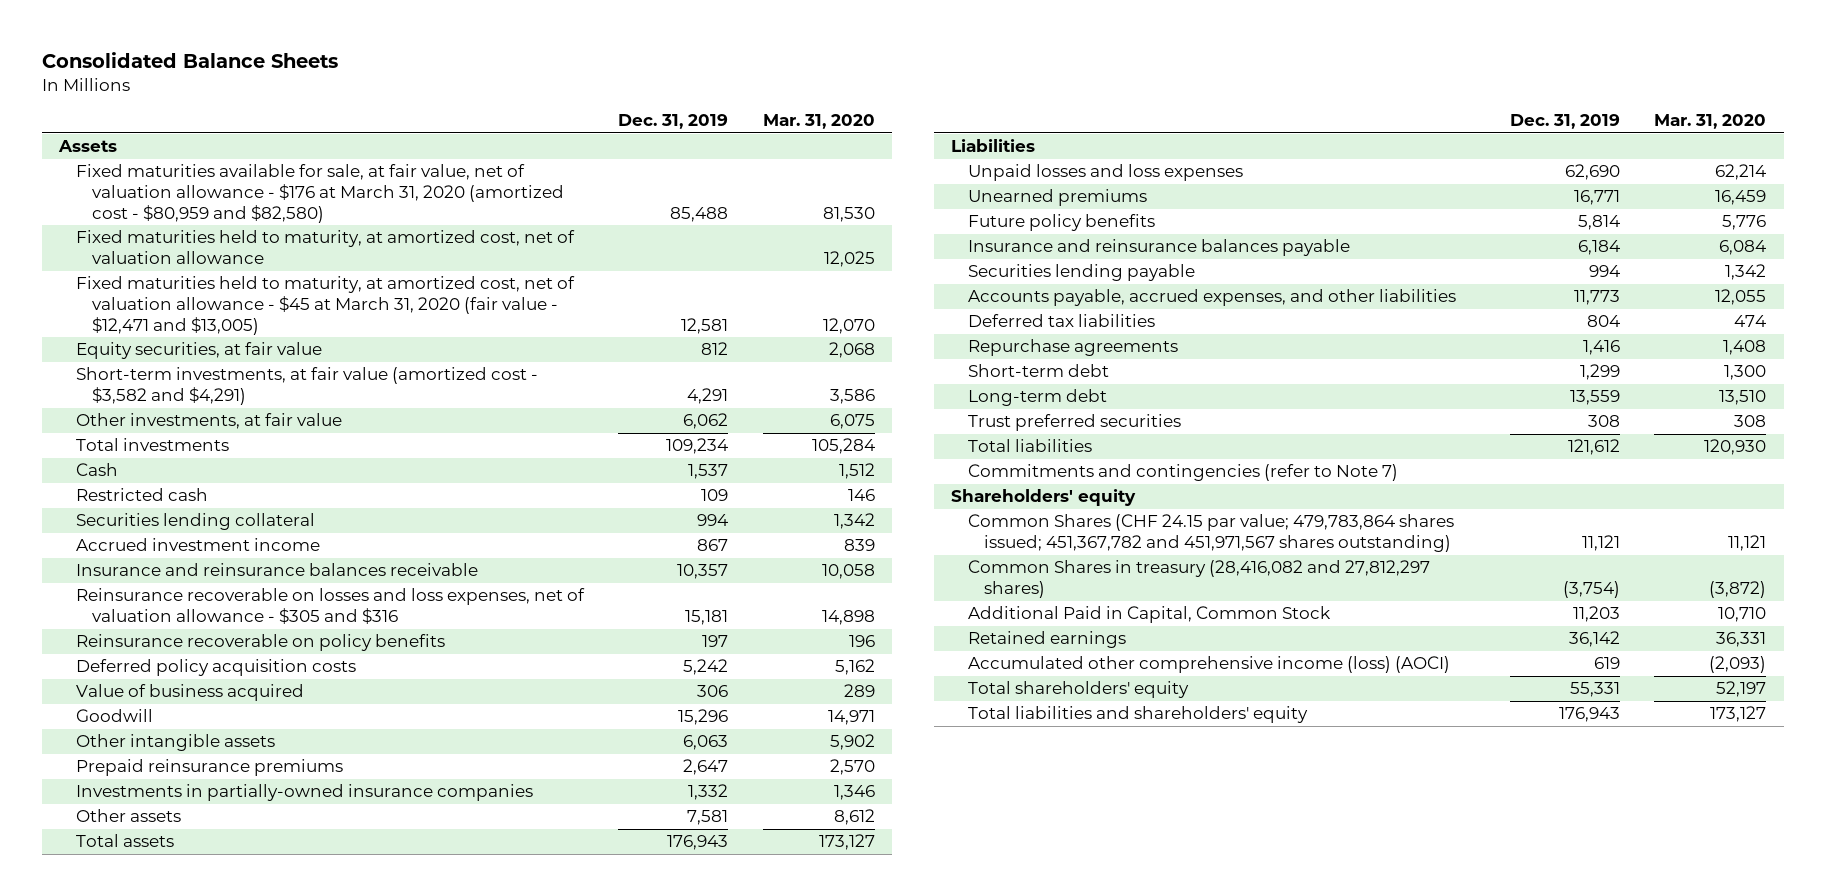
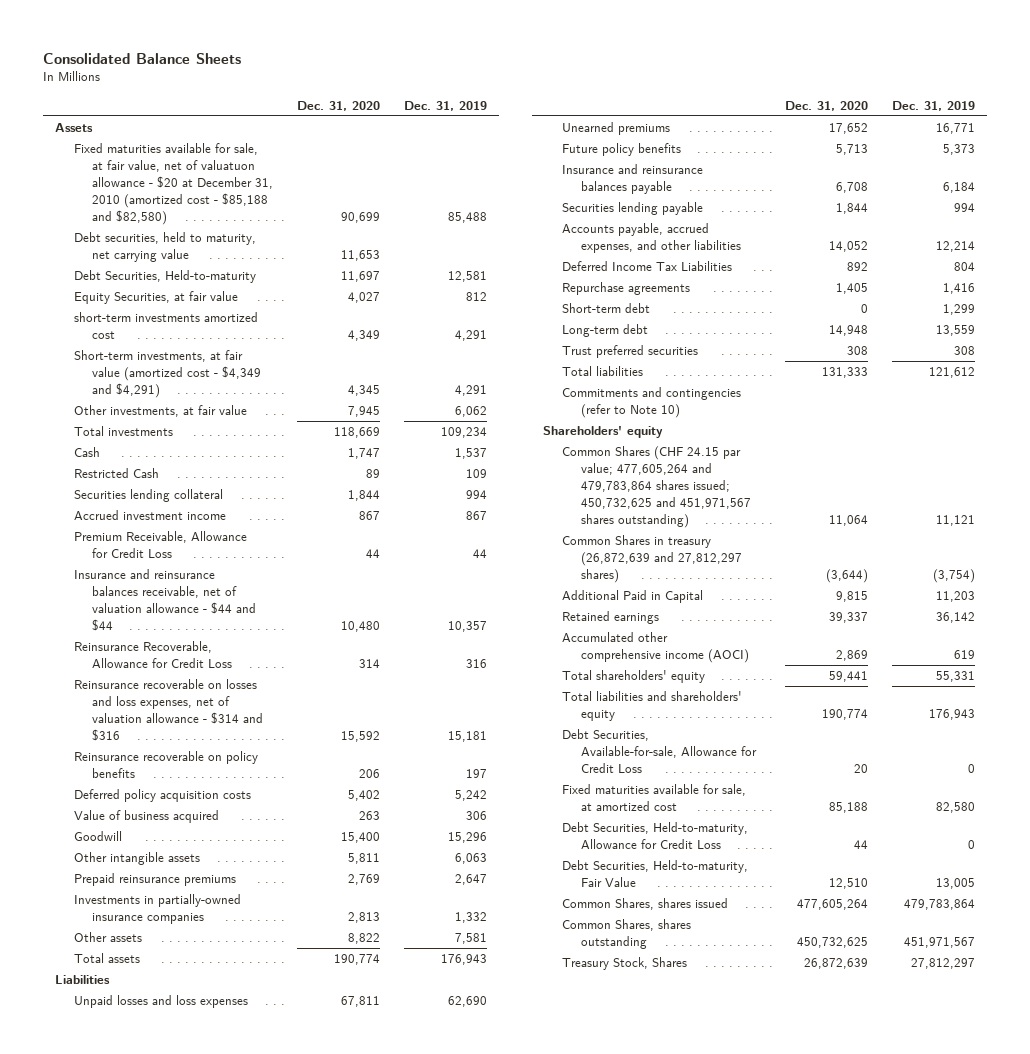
[762,113,875,129] Mar. 31, 2020 -> none
none -> [297,100,381,111] Dec. 31, 2020
[75,164,565,223] Fixed maturities available for sale, at fair value, net of valuation allowance - $176 at March 31, 2020 (amortized cost - $80,959 and $82,580) -> [73,143,274,225] Fixed maturities available for sale, at fair value, net of valuatuon allowance - $20 at December 31, 2010 (amortized cost - $85,188 and $82,580)
[75,230,575,264] Fixed maturities held to maturity, at amortized cost, net of valuation allowance -> [73,232,256,263] Debt securities, held to maturity, net carrying value
[75,276,575,335] Fixed maturities held to maturity, at amortized cost, net of valuation allowance - $45 at March 31, 2020 (fair value - $12,471 and $13,005) -> [73,270,256,284] Debt Securities, Held-to-maturity
[75,342,322,360] Equity securities, at fair value -> [73,291,238,305] Equity Securities, at fair value
none -> [73,312,258,340] short-term investments amortized cost
[75,367,538,405] Short-term investments, at fair value (amortized cost - $3,582 and $4,291) -> [73,350,262,398] Short-term investments, at fair value (amortized cost - $4,349 and $4,291)
[75,488,208,502] Restricted cash -> [73,468,159,479] Restricted Cash
none -> [73,531,247,559] Premium Receivable, Allowance for Credit Loss
[75,563,478,577] Insurance and reinsurance balances receivable -> [73,569,257,631] Insurance and reinsurance balances receivable, net of valuation allowance - $44 and $44
none -> [73,641,233,669] Reinsurance Recoverable, Allowance for Credit Loss
[75,588,585,624] Reinsurance recoverable on losses and loss expenses, net of valuation allowance - $305 and $316 -> [73,679,264,741] Reinsurance recoverable on losses and loss expenses, net of valuation allowance - $314 and $316
[1578,215,1621,231] 5,814 -> [943,144,976,156] 5,373
[1574,290,1621,306] 11,773 -> [936,241,976,253] 12,214
[967,314,1155,328] Deferred tax liabilities -> [562,261,733,272] Deferred Income Tax Liabilities
[967,464,1398,482] Commitments and contingencies (refer to Note 7) -> [562,387,742,419] Commitments and contingencies (refer to Note 10)
[967,514,1454,552] Common Shares (CHF 24.15 par value; 479,783,864 shares issued; 451,367,782 and 451,971,567 shares outstanding) -> [562,446,751,528] Common Shares (CHF 24.15 par value; 477,605,264 and 479,783,864 shares issued; 450,732,625 and 451,971,567 shares outstanding)
[967,560,1430,598] Common Shares in treasury (28,416,082 and 27,812,297 shares) -> [562,535,742,583] Common Shares in treasury (26,872,639 and 27,812,297 shares)
[967,606,1331,624] Additional Paid in Capital, Common Stock -> [562,590,704,604] Additional Paid in Capital
[967,656,1450,674] Accumulated other comprehensive income (loss) (AOCI) -> [562,632,749,664] Accumulated other comprehensive income (AOCI)
none -> [562,729,757,773] Debt Securities, Available-for-sale, Allowance for Credit Loss
none -> [562,784,747,812] Fixed maturities available for sale, at amortized cost
none -> [562,822,749,850] Debt Securities, Held-to-maturity, Allowance for Credit Loss
none -> [562,860,749,888] Debt Securities, Held-to-maturity, Fair Value
none -> [562,898,729,911] Common Shares, shares issued
none -> [562,919,692,950] Common Shares, shares outstanding
none -> [562,957,688,971] Treasury Stock, Shares

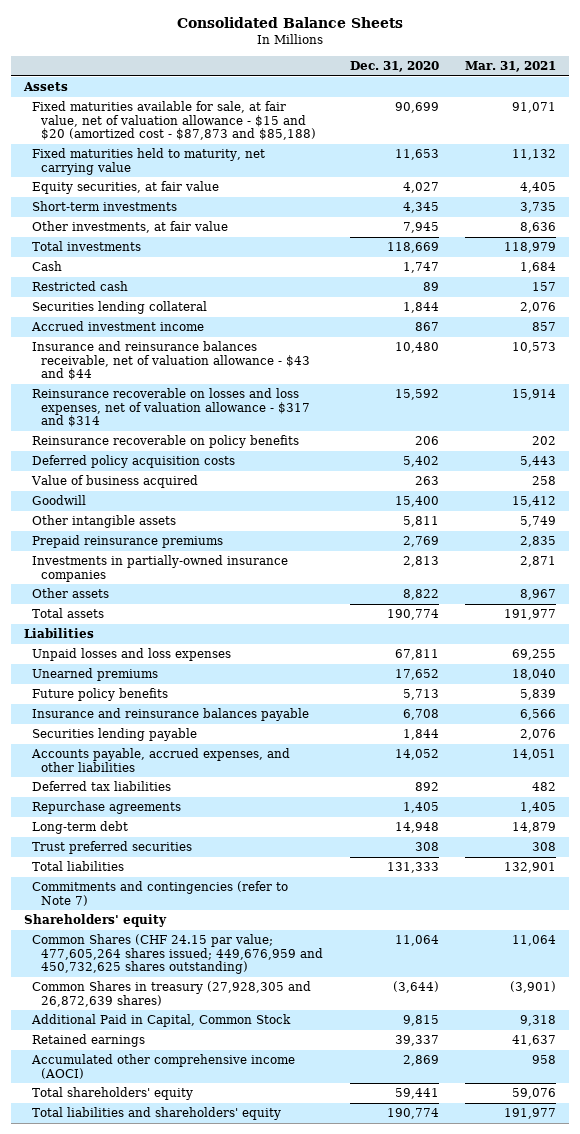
[403,100,487,111] Dec. 31, 2019 -> none
none -> [465,60,557,72] Mar. 31, 2021
[73,270,256,284] Debt Securities, Held-to-maturity -> none
[73,312,258,340] short-term investments amortized cost -> none
[73,143,274,225] Fixed maturities available for sale, at fair value, net of valuatuon allowance - $20 at December 31, 2010 (amortized cost - $85,188 and $82,580) -> [32,101,317,140] Fixed maturities available for sale, at fair value, net of valuation allowance - $15 and $20 (amortized cost - $87,873 and $85,188)
[73,232,256,263] Debt securities, held to maturity, net carrying value -> [32,148,266,175] Fixed maturities held to maturity, net carrying value
[73,291,238,305] Equity Securities, at fair value -> [32,181,220,195] Equity securities, at fair value
[73,350,262,398] Short-term investments, at fair value (amortized cost - $4,349 and $4,291) -> [32,201,178,212] Short-term investments
[73,468,159,479] Restricted Cash -> [32,281,129,292] Restricted cash
[73,531,247,559] Premium Receivable, Allowance for Credit Loss -> none
[73,641,233,669] Reinsurance Recoverable, Allowance for Credit Loss -> none
[73,569,257,631] Insurance and reinsurance balances receivable, net of valuation allowance - $44 and $44 -> [32,341,311,380] Insurance and reinsurance balances receivable, net of valuation allowance - $43 and $44
[73,679,264,741] Reinsurance recoverable on losses and loss expenses, net of valuation allowance - $314 and $316 -> [32,388,311,427] Reinsurance recoverable on losses and loss expenses, net of valuation allowance - $317 and $314
[562,261,733,272] Deferred Income Tax Liabilities -> [32,781,172,792] Deferred tax liabilities
[562,303,651,314] Short-term debt -> none
[562,387,742,419] Commitments and contingencies (refer to Note 10) -> [32,881,289,906] Commitments and contingencies (refer to Note 7)
[562,446,751,528] Common Shares (CHF 24.15 par value; 477,605,264 and 479,783,864 shares issued; 450,732,625 and 451,971,567 shares outstanding) -> [32,934,324,974] Common Shares (CHF 24.15 par value; 477,605,264 shares issued; 449,676,959 and 450,732,625 shares outstanding)
[562,535,742,583] Common Shares in treasury (26,872,639 and 27,812,297 shares) -> [32,981,312,1007] Common Shares in treasury (27,928,305 and 26,872,639 shares)
[562,590,704,604] Additional Paid in Capital -> [31,1014,292,1028] Additional Paid in Capital, Common Stock
[562,729,757,773] Debt Securities, Available-for-sale, Allowance for Credit Loss -> none
[562,784,747,812] Fixed maturities available for sale, at amortized cost -> none
[562,822,749,850] Debt Securities, Held-to-maturity, Allowance for Credit Loss -> none
[562,860,749,888] Debt Securities, Held-to-maturity, Fair Value -> none
[562,898,729,911] Common Shares, shares issued -> none
[562,919,692,950] Common Shares, shares outstanding -> none
[562,957,688,971] Treasury Stock, Shares -> none

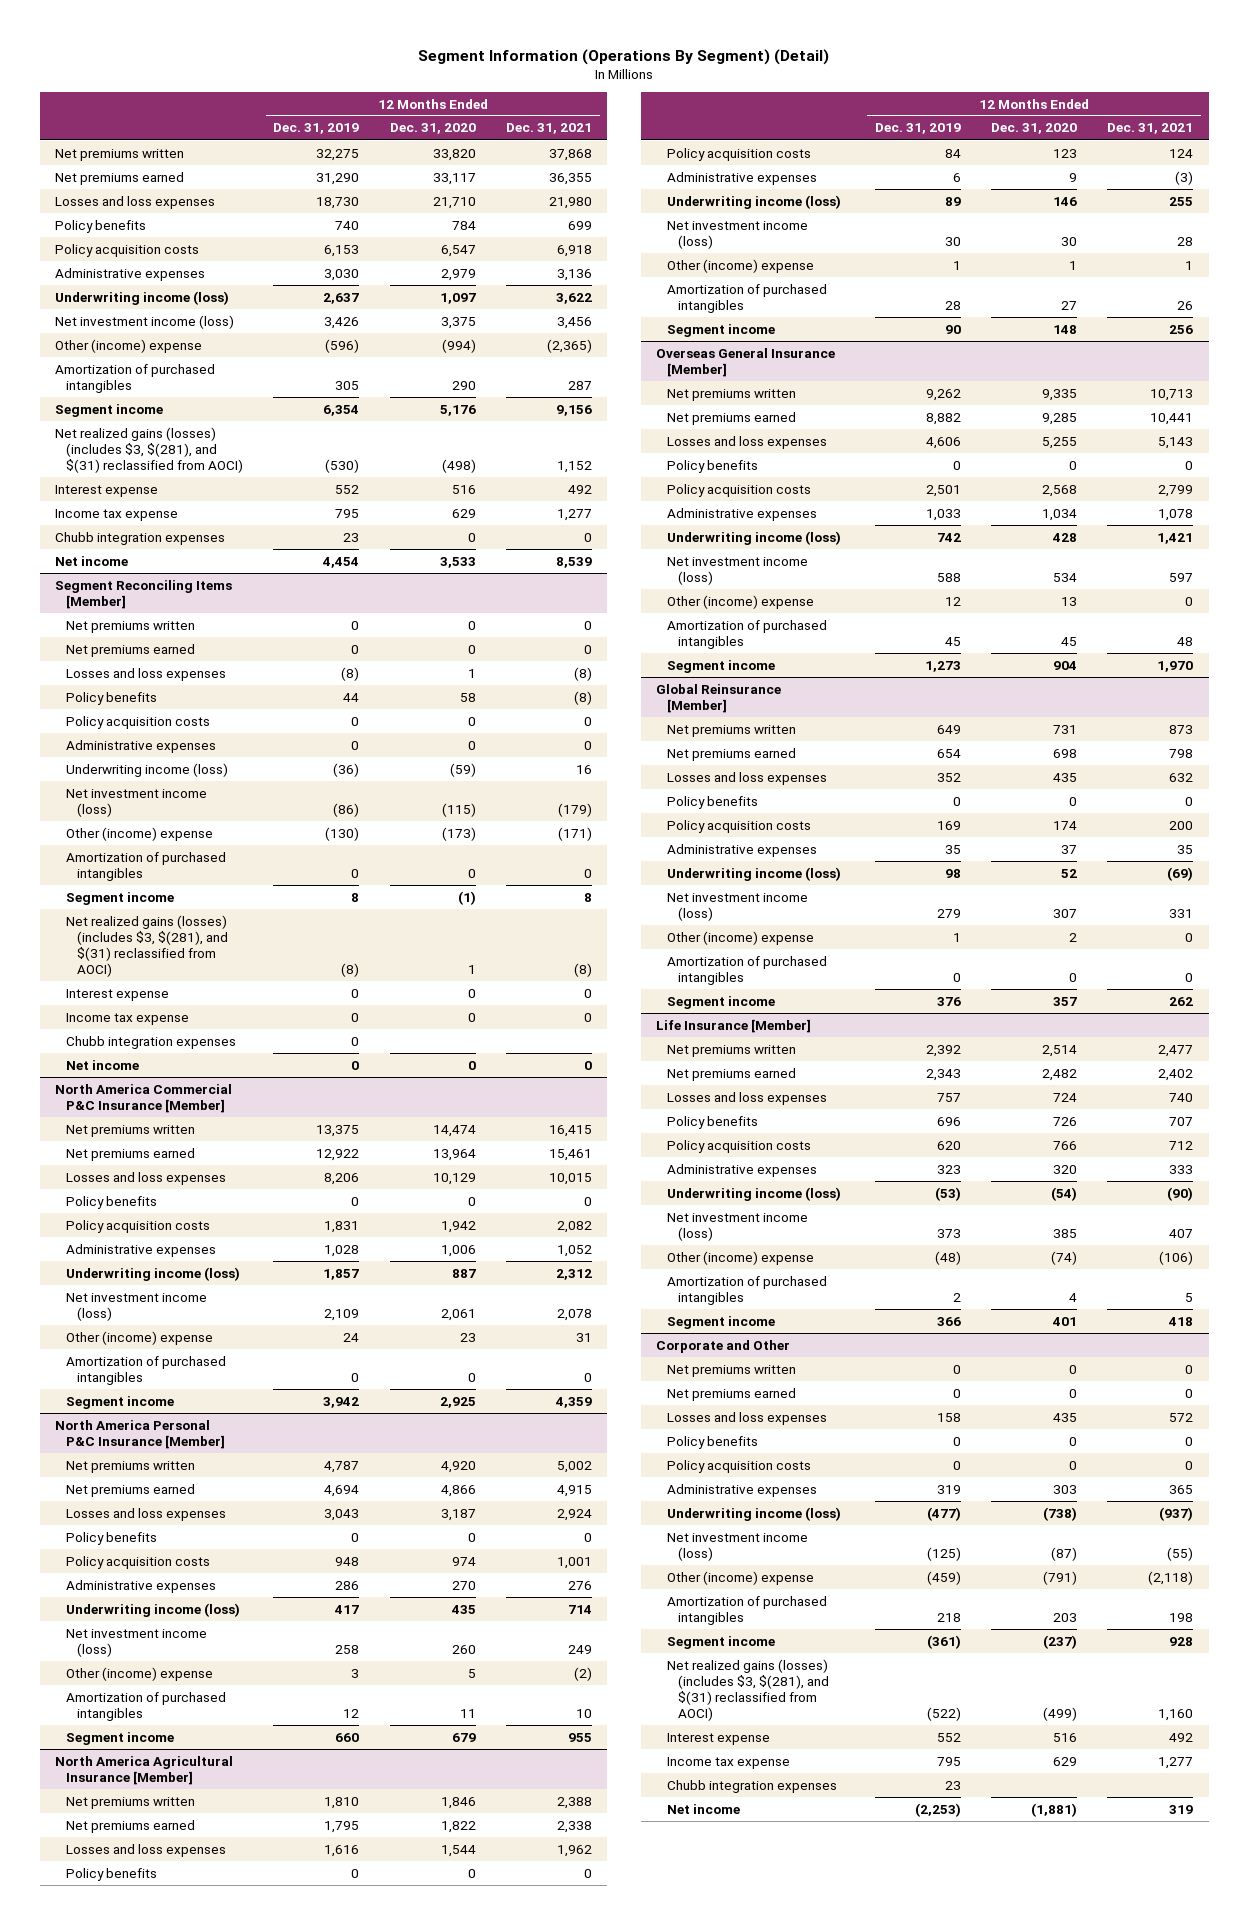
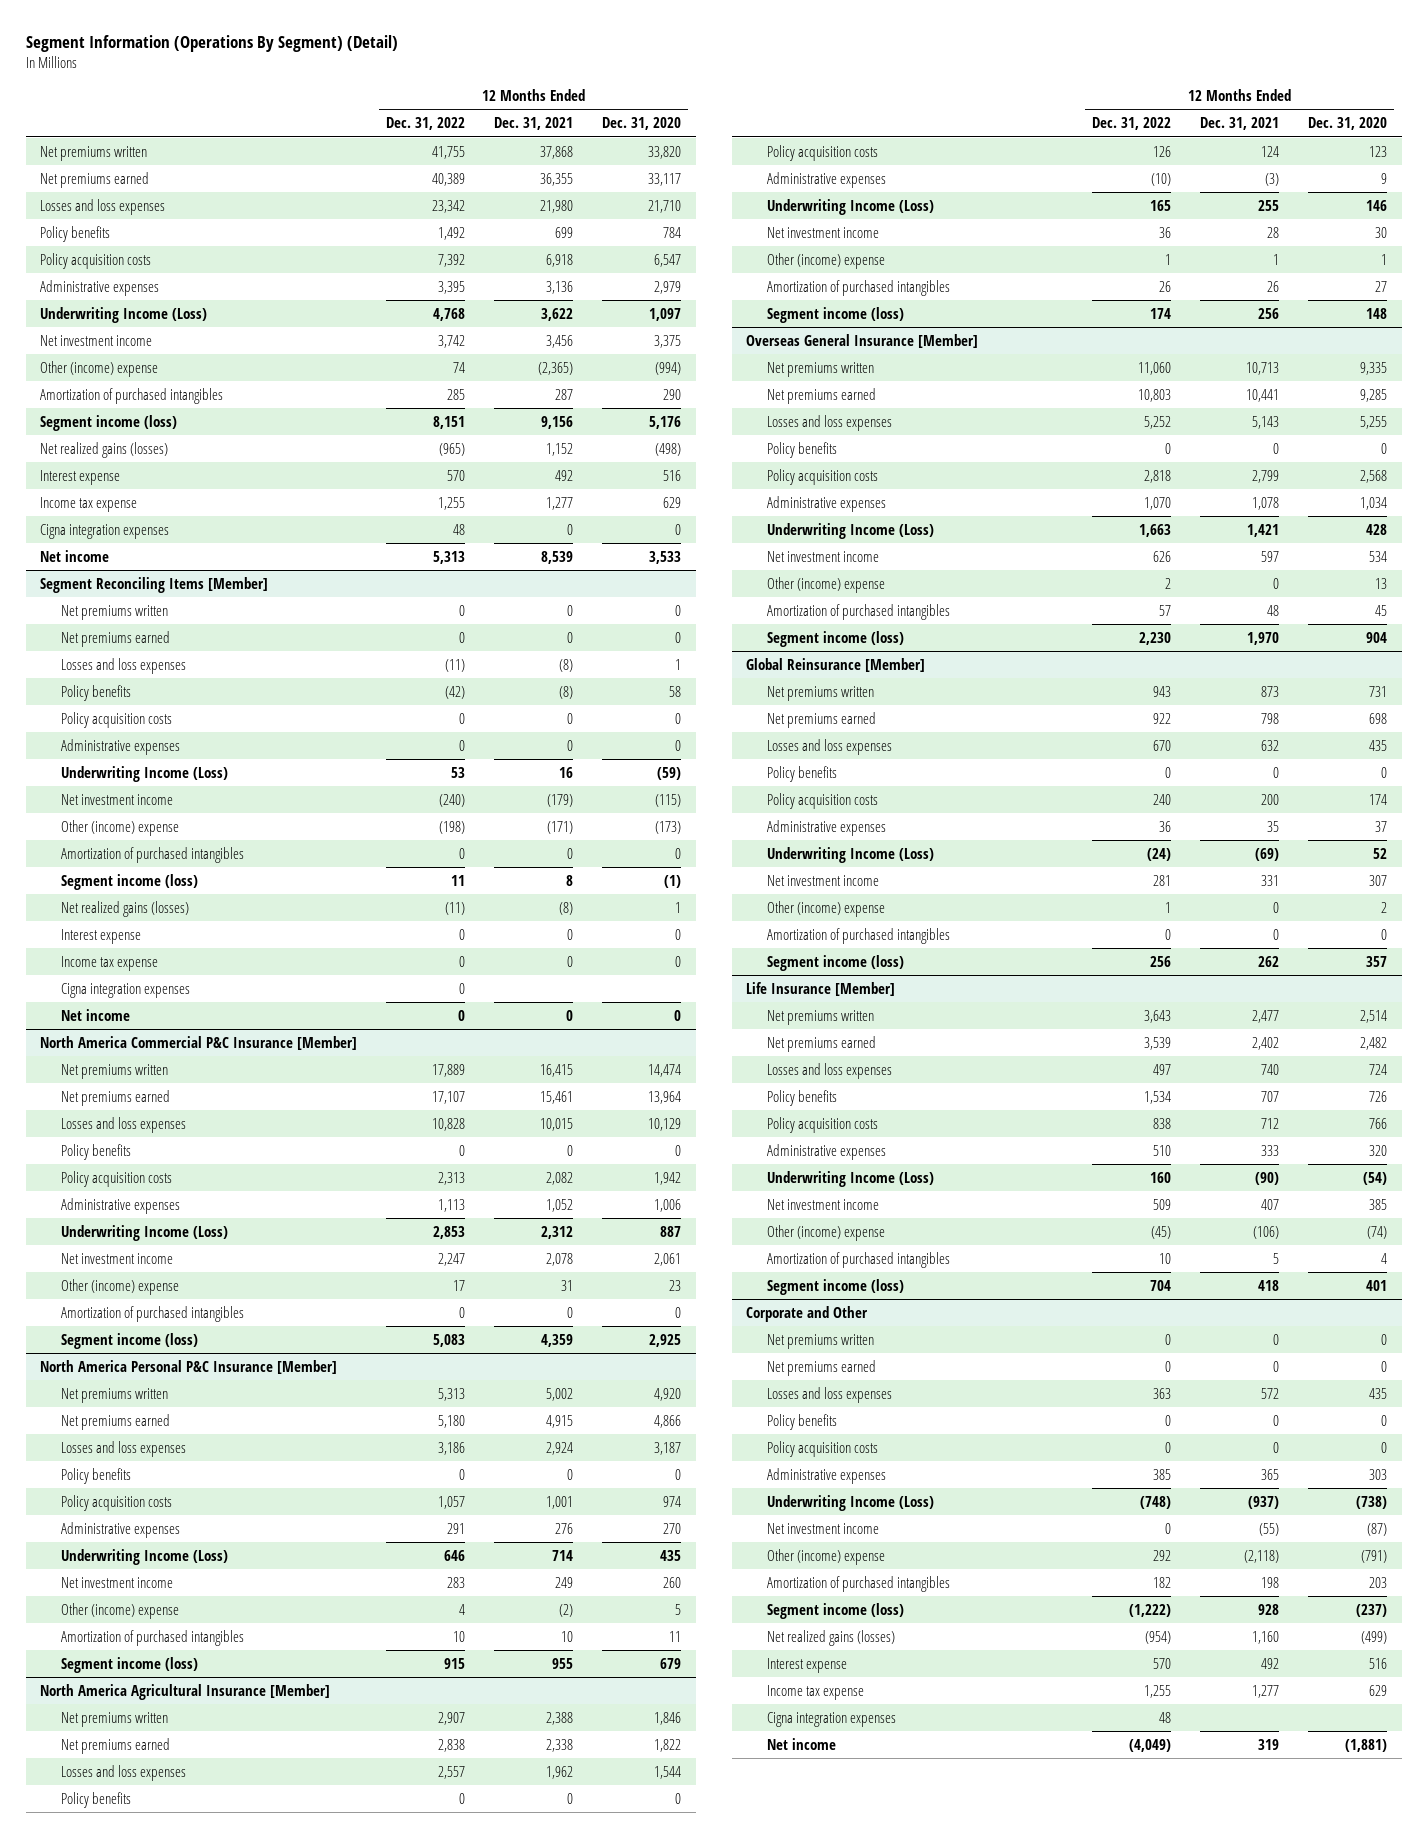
[273,123,360,135] Dec. 31, 2019 -> none
none -> [386,117,466,131] Dec. 31, 2022
[55,290,230,305] Underwriting income (loss) -> [40,306,208,323] Underwriting Income (Loss)
[55,314,235,329] Net investment income (loss) -> [40,334,153,346] Net investment income
[55,403,164,417] Segment income -> [40,414,178,431] Segment income (loss)
[55,426,243,474] Net realized gains (losses) (includes $3, $(281), and $(31) reclassified from AOCI) -> [40,441,169,458] Net realized gains (losses)
[55,531,226,545] Chubb integration expenses -> [40,523,170,539] Cigna integration expenses
[65,762,228,777] Underwriting income (loss) -> [60,765,228,782] Underwriting Income (Loss)
[65,788,207,817] Net investment income (loss) -> [60,793,173,805] Net investment income
[65,891,174,905] Segment income -> [60,873,198,890] Segment income (loss)
[65,914,228,978] Net realized gains (losses) (includes $3, $(281), and $(31) reclassified from AOCI) -> [60,900,189,917] Net realized gains (losses)
[65,1035,236,1049] Chubb integration expenses -> [60,982,190,998] Cigna integration expenses
[65,1266,240,1281] Underwriting income (loss) -> [60,1224,228,1241] Underwriting Income (Loss)
[65,1292,207,1321] Net investment income (loss) -> [60,1252,173,1264] Net investment income
[65,1395,174,1409] Segment income -> [60,1332,198,1349] Segment income (loss)
[65,1602,240,1617] Underwriting income (loss) -> [60,1548,228,1565] Underwriting Income (Loss)
[65,1628,207,1657] Net investment income (loss) -> [60,1576,173,1588] Net investment income
[65,1731,174,1745] Segment income -> [60,1656,198,1673] Segment income (loss)
[667,194,842,209] Underwriting income (loss) -> [766,198,934,215] Underwriting Income (Loss)
[667,220,809,249] Net investment income (loss) -> [766,226,879,238] Net investment income
[667,323,776,337] Segment income -> [766,306,904,323] Segment income (loss)
[667,530,842,545] Underwriting income (loss) -> [766,522,934,539] Underwriting Income (Loss)
[667,556,809,585] Net investment income (loss) -> [766,550,879,562] Net investment income
[667,659,776,673] Segment income -> [766,630,904,647] Segment income (loss)
[667,866,842,881] Underwriting income (loss) -> [766,846,934,863] Underwriting Income (Loss)
[667,892,809,921] Net investment income (loss) -> [766,874,879,886] Net investment income
[667,995,776,1009] Segment income -> [766,954,904,971] Segment income (loss)
[667,1186,842,1201] Underwriting income (loss) -> [766,1170,934,1187] Underwriting Income (Loss)
[667,1212,809,1241] Net investment income (loss) -> [766,1198,879,1210] Net investment income
[667,1315,776,1329] Segment income -> [766,1278,904,1295] Segment income (loss)
[667,1506,842,1521] Underwriting income (loss) -> [766,1494,934,1511] Underwriting Income (Loss)
[667,1532,809,1561] Net investment income (loss) -> [766,1522,879,1534] Net investment income
[667,1635,776,1649] Segment income -> [766,1602,904,1619] Segment income (loss)
[667,1658,829,1722] Net realized gains (losses) (includes $3, $(281), and $(31) reclassified from AOCI) -> [766,1629,895,1646] Net realized gains (losses)
[667,1779,838,1793] Chubb integration expenses -> [766,1711,896,1727] Cigna integration expenses

